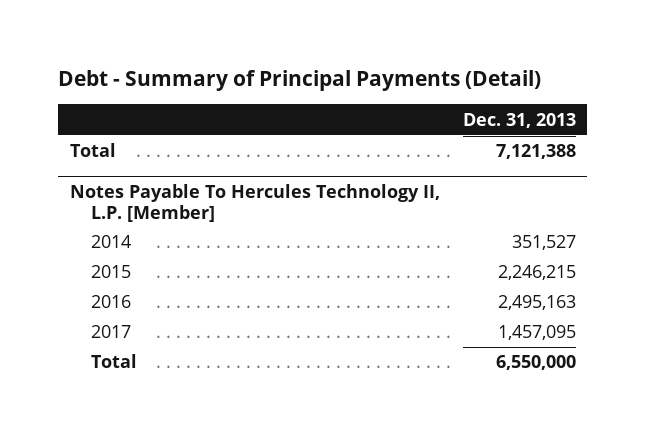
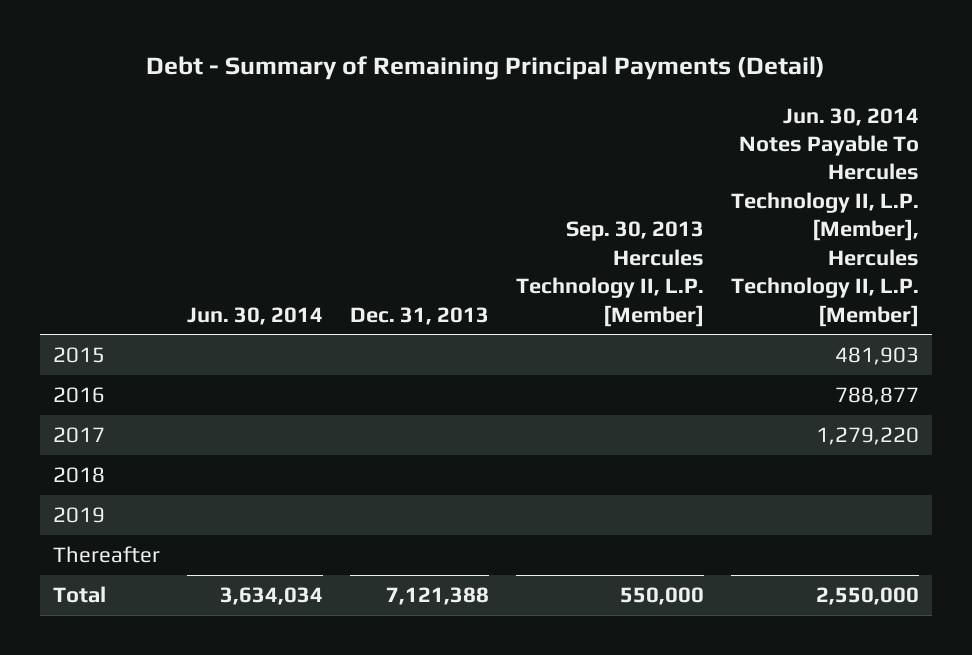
[58,70,542,92] Debt - Summary of Principal Payments (Detail) -> [145,55,825,80] Debt - Summary of Remaining Principal Payments (Detail)
none -> [186,306,323,325] Jun. 30, 2014
none -> [515,221,704,327] Sep. 30, 2013 Hercules Technology II, L.P. [Member]
none -> [730,107,919,327] Jun. 30, 2014 Notes Payable To Hercules Technology II, L.P. [Member], Hercules Technology II, L.P. [Member]
none -> [52,347,105,364] 2015
none -> [52,387,105,404] 2016
none -> [52,427,105,444] 2017
none -> [52,467,105,484] 2018
none -> [52,507,105,524] 2019
none -> [52,546,160,564] Thereafter
[69,183,440,222] Notes Payable To Hercules Technology II, L.P. [Member] -> none
[91,235,132,249] 2014 -> none
[91,265,132,279] 2015 -> none
[91,295,132,309] 2016 -> none
[91,325,132,339] 2017 -> none
[91,354,138,369] Total -> none

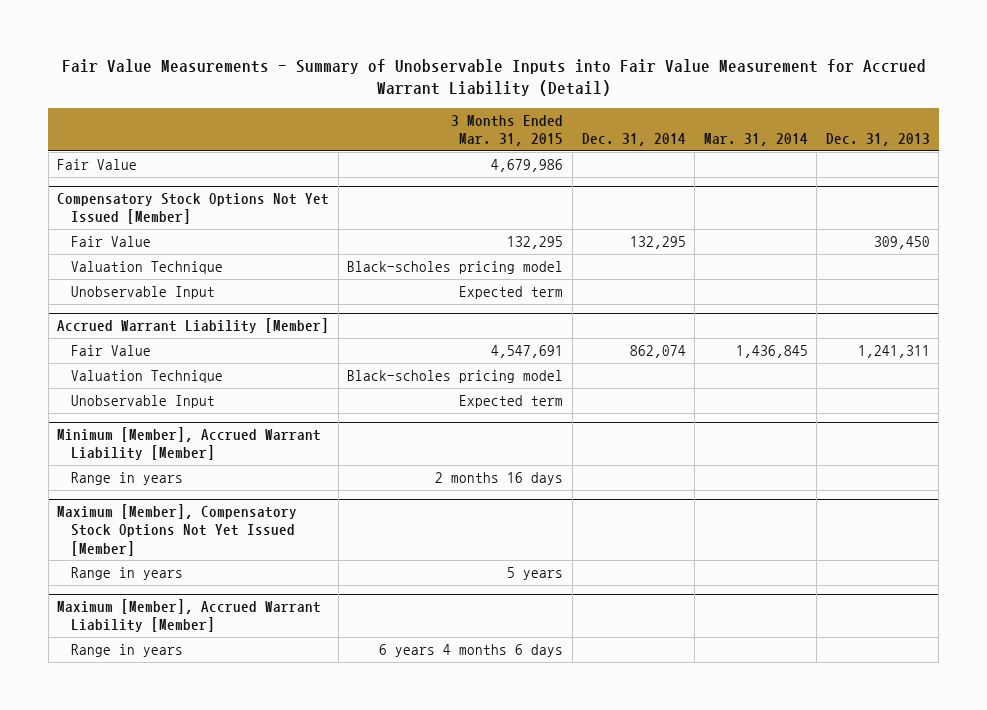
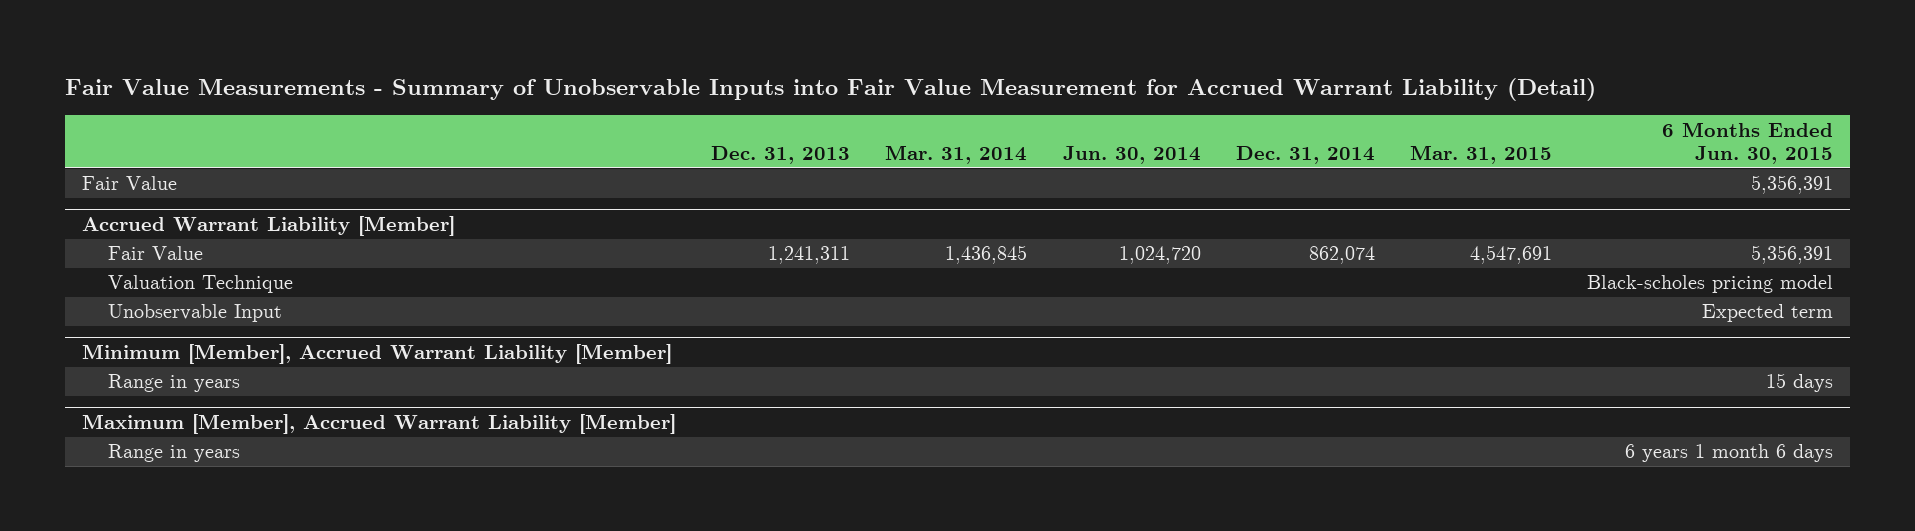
[451,114,564,147] 3 Months Ended Mar. 31, 2015 -> none
none -> [1062,145,1201,164] Jun. 30, 2014
none -> [1409,144,1552,164] Mar. 31, 2015
none -> [1661,121,1833,164] 6 Months Ended Jun. 30, 2015
[57,193,330,225] Compensatory Stock Options Not Yet Issued [Member] -> none
[70,235,151,247] Fair Value -> none
[70,260,223,274] Valuation Technique -> none
[70,285,215,299] Unobservable Input -> none
[57,504,298,556] Maximum [Member], Compensatory Stock Options Not Yet Issued [Member] -> none
[70,566,183,580] Range in years -> none

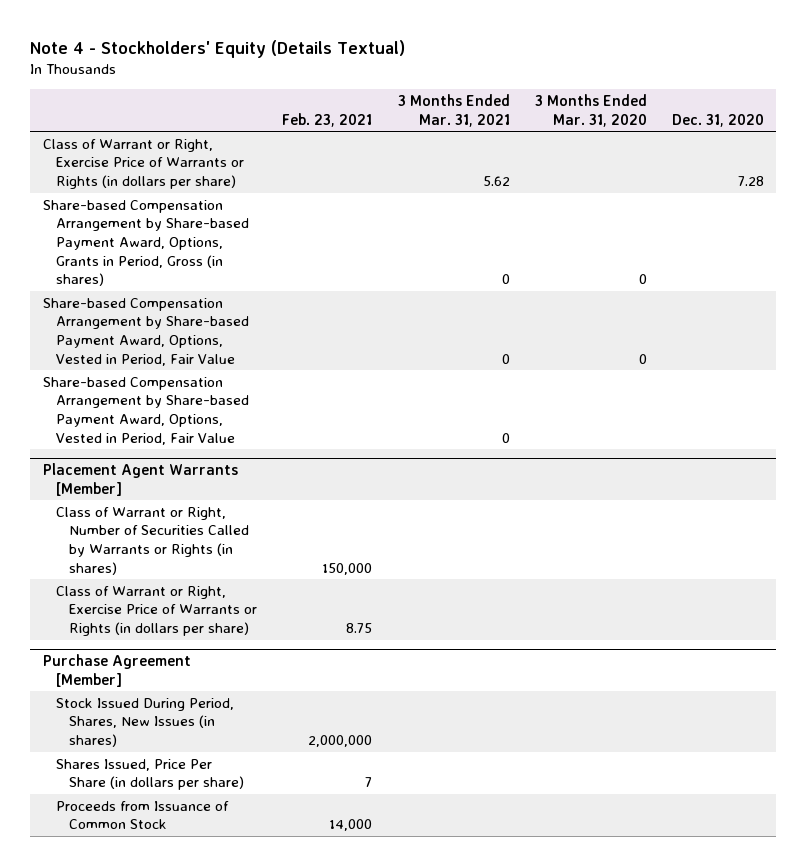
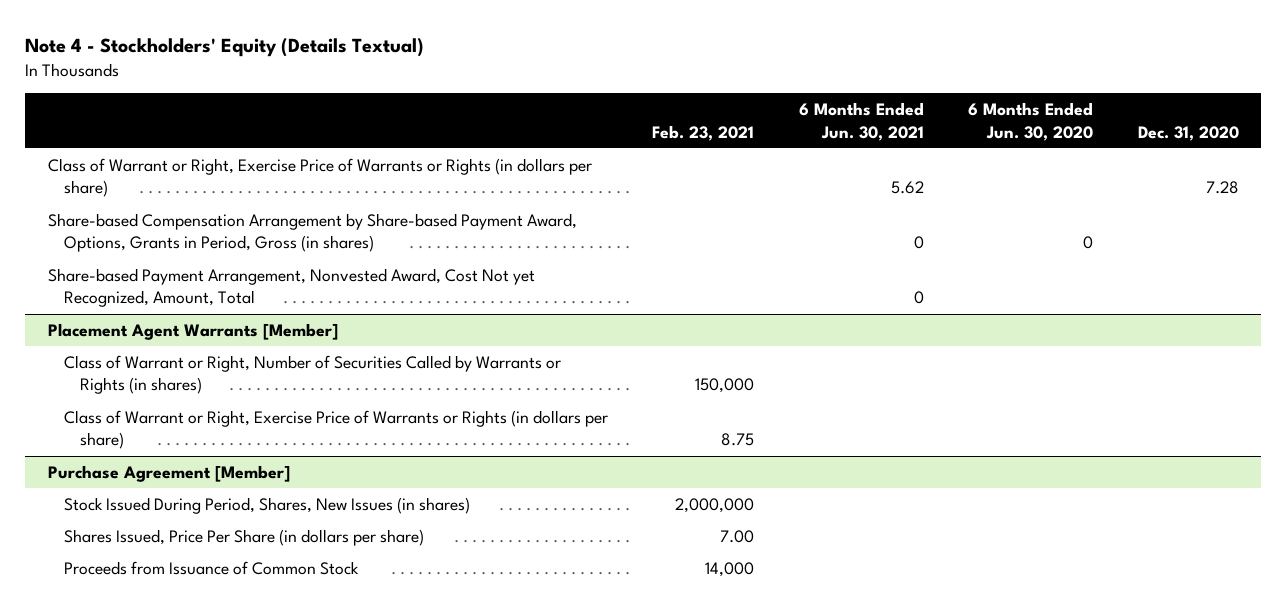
[397,94,510,127] 3 Months Ended Mar. 31, 2021 -> none
[534,94,647,127] 3 Months Ended Mar. 31, 2020 -> none
none -> [798,102,924,141] 6 Months Ended Jun. 30, 2021
none -> [968,102,1094,141] 6 Months Ended Jun. 30, 2020
[43,297,250,366] Share-based Compensation Arrangement by Share-based Payment Award, Options, Vested in Period, Fair Value -> none
[43,376,250,445] Share-based Compensation Arrangement by Share-based Payment Award, Options, Vested in Period, Fair Value -> [47,267,535,308] Share-based Payment Arrangement, Nonvested Award, Cost Not yet Recognized, Amount, Total
[365,777,373,788] 7 -> [720,529,755,543] 7.00

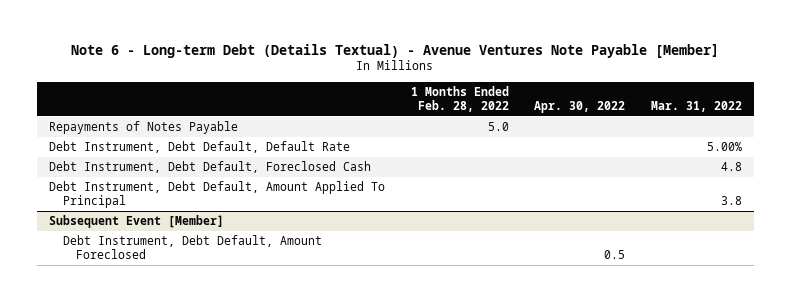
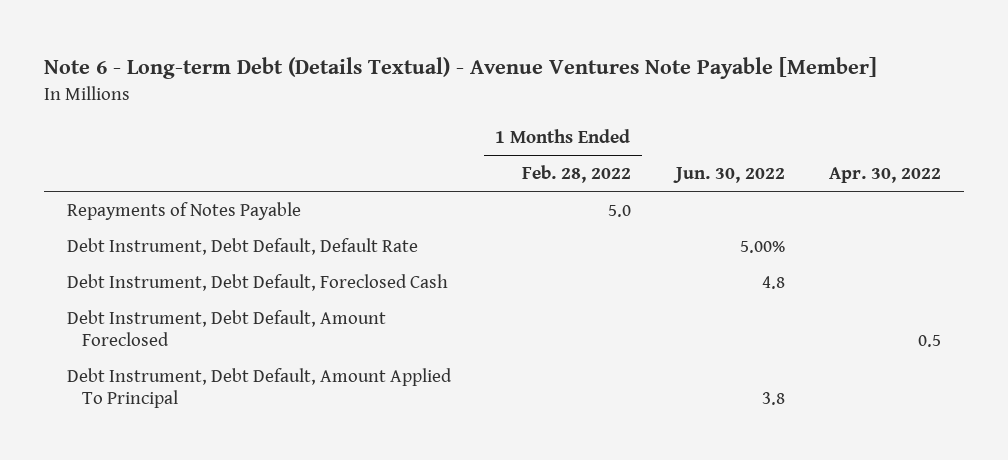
[650,101,742,113] Mar. 31, 2022 -> none
none -> [672,167,785,184] Jun. 30, 2022
none -> [66,309,386,347] Debt Instrument, Debt Default, Amount Foreclosed
[49,215,225,229] Subsequent Event [Member] -> none
[62,235,322,260] Debt Instrument, Debt Default, Amount Foreclosed -> none

